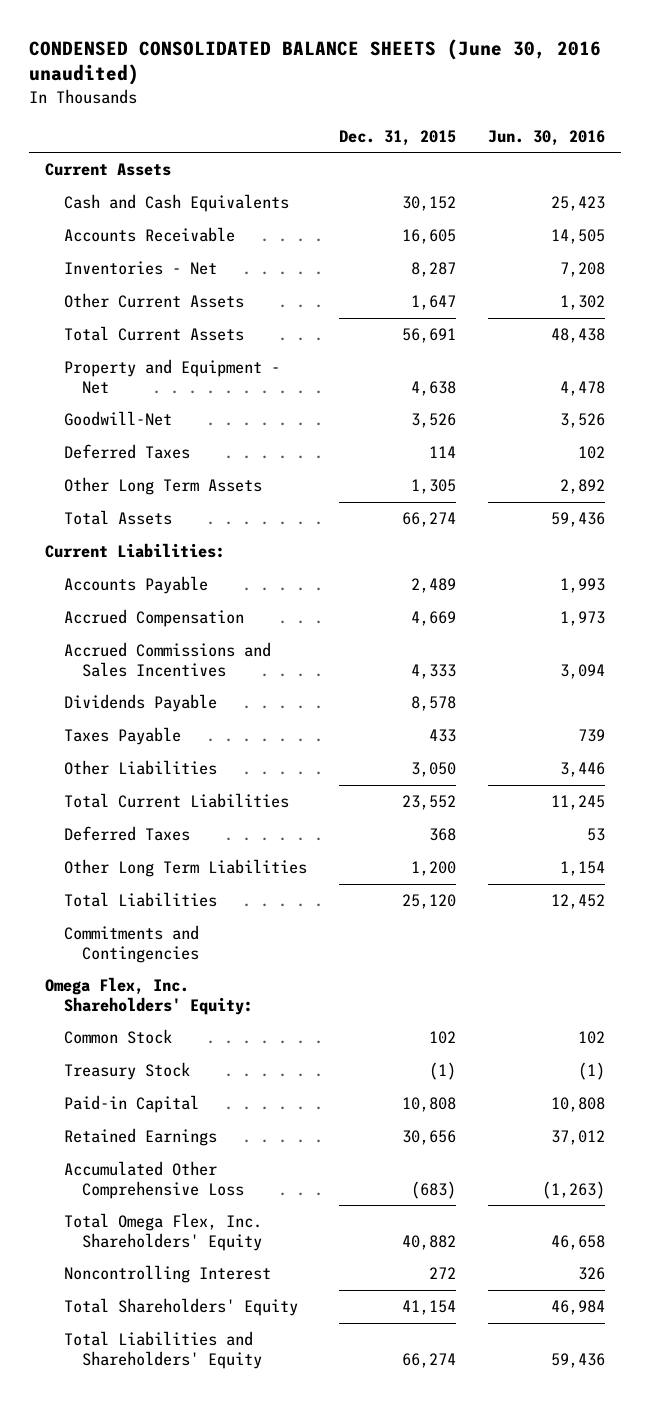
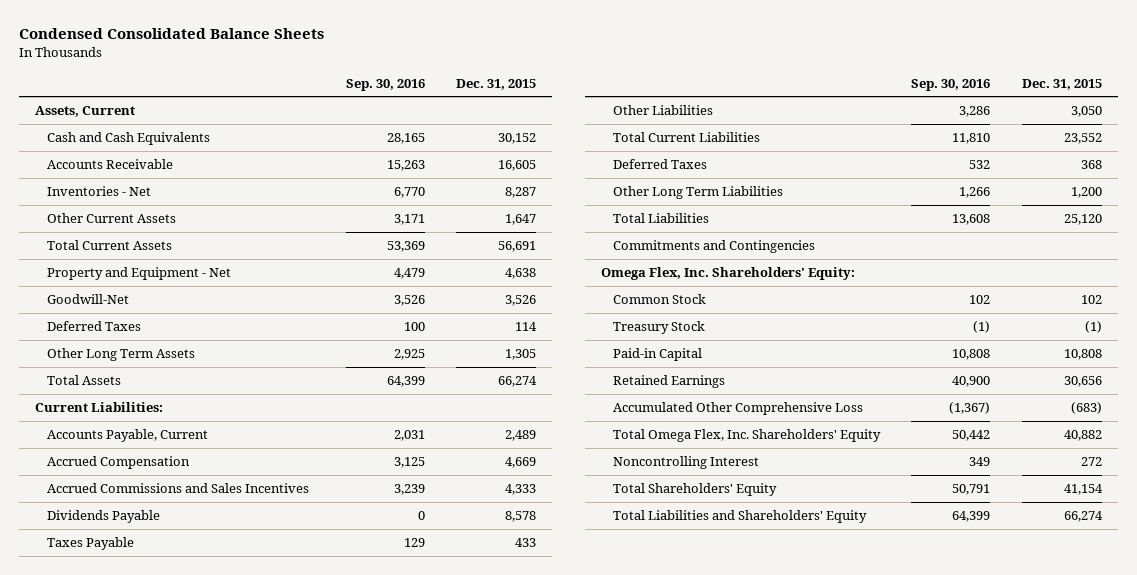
[28,38,601,86] CONDENSED CONSOLIDATED BALANCE SHEETS (June 30, 2016 unaudited) -> [19,28,325,40] Condensed Consolidated Balance Sheets
[487,129,605,146] Jun. 30, 2016 -> none
none -> [345,78,425,91] Sep. 30, 2016
[44,163,171,177] Current Assets -> [34,105,135,117] Assets, Current
[63,576,208,595] Accounts Payable -> [46,428,208,442] Accounts Payable, Current

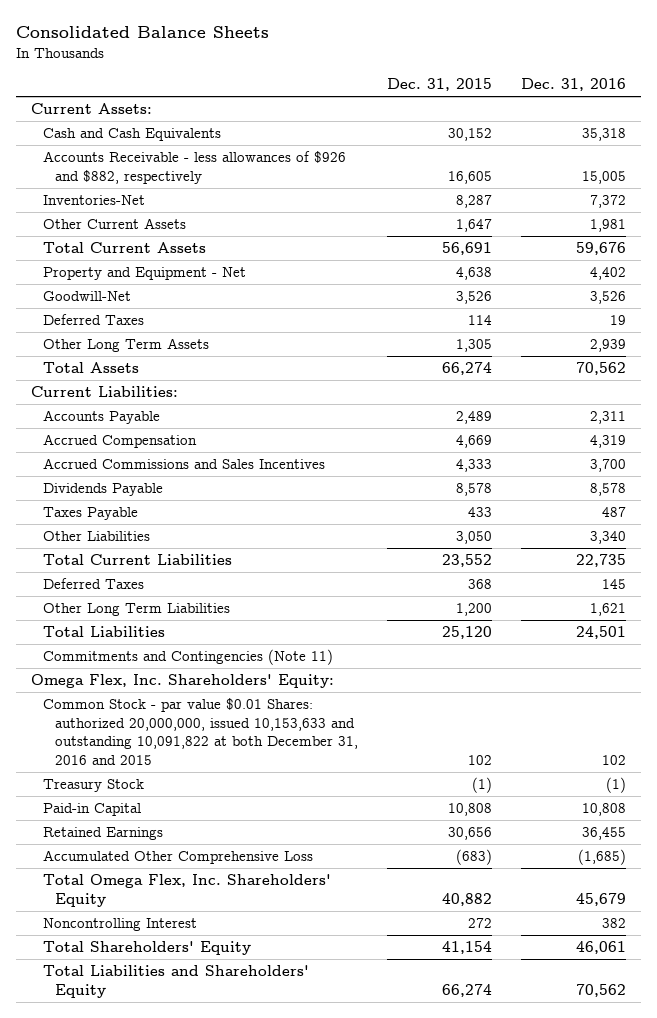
[19,28,325,40] Condensed Consolidated Balance Sheets -> [16,26,270,39] Consolidated Balance Sheets
[345,78,425,91] Sep. 30, 2016 -> none
none -> [521,78,627,92] Dec. 31, 2016
[34,105,135,117] Assets, Current -> [30,102,152,114] Current Assets:
[46,158,173,169] Accounts Receivable -> [42,150,346,184] Accounts Receivable - less allowances of $926 and $882, respectively
[46,185,151,196] Inventories - Net -> [42,194,145,205] Inventories-Net
[46,428,208,442] Accounts Payable, Current -> [42,409,160,424] Accounts Payable
[612,239,815,253] Commitments and Contingencies -> [42,648,333,665] Commitments and Contingencies (Note 11)
[612,293,706,304] Common Stock -> [42,697,359,765] Common Stock - par value $0.01 Shares: authorized 20,000,000, issued 10,153,633 and outstanding 10,091,822 at both December 31, 2016 and 2015

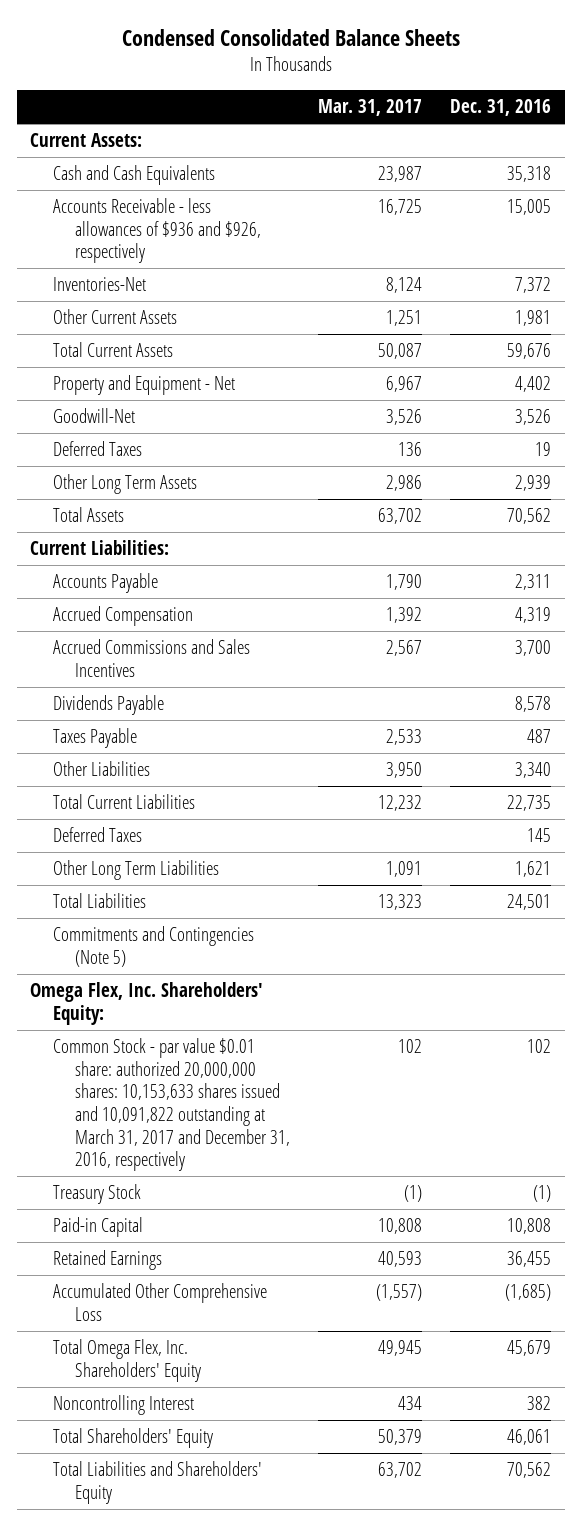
[16,26,270,39] Consolidated Balance Sheets -> [121,28,460,46] Condensed Consolidated Balance Sheets
[387,78,493,92] Dec. 31, 2015 -> none
none -> [318,99,423,117] Mar. 31, 2017
[42,150,346,184] Accounts Receivable - less allowances of $926 and $882, respectively -> [52,198,262,264] Accounts Receivable - less allowances of $936 and $926, respectively
[42,648,333,665] Commitments and Contingencies (Note 11) -> [52,926,254,967] Commitments and Contingencies (Note 5)
[42,697,359,765] Common Stock - par value $0.01 Shares: authorized 20,000,000, issued 10,153,633 and outstanding 10,091,822 at both December 31, 2016 and 2015 -> [52,1038,291,1172] Common Stock - par value $0.01 share: authorized 20,000,000 shares: 10,153,633 shares issued and 10,091,822 outstanding at March 31, 2017 and December 31, 2016, respectively

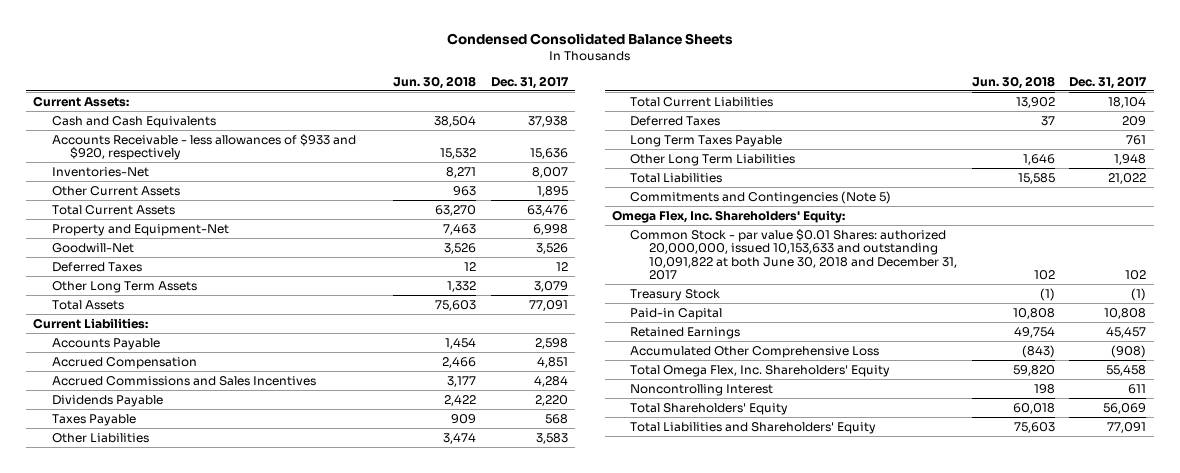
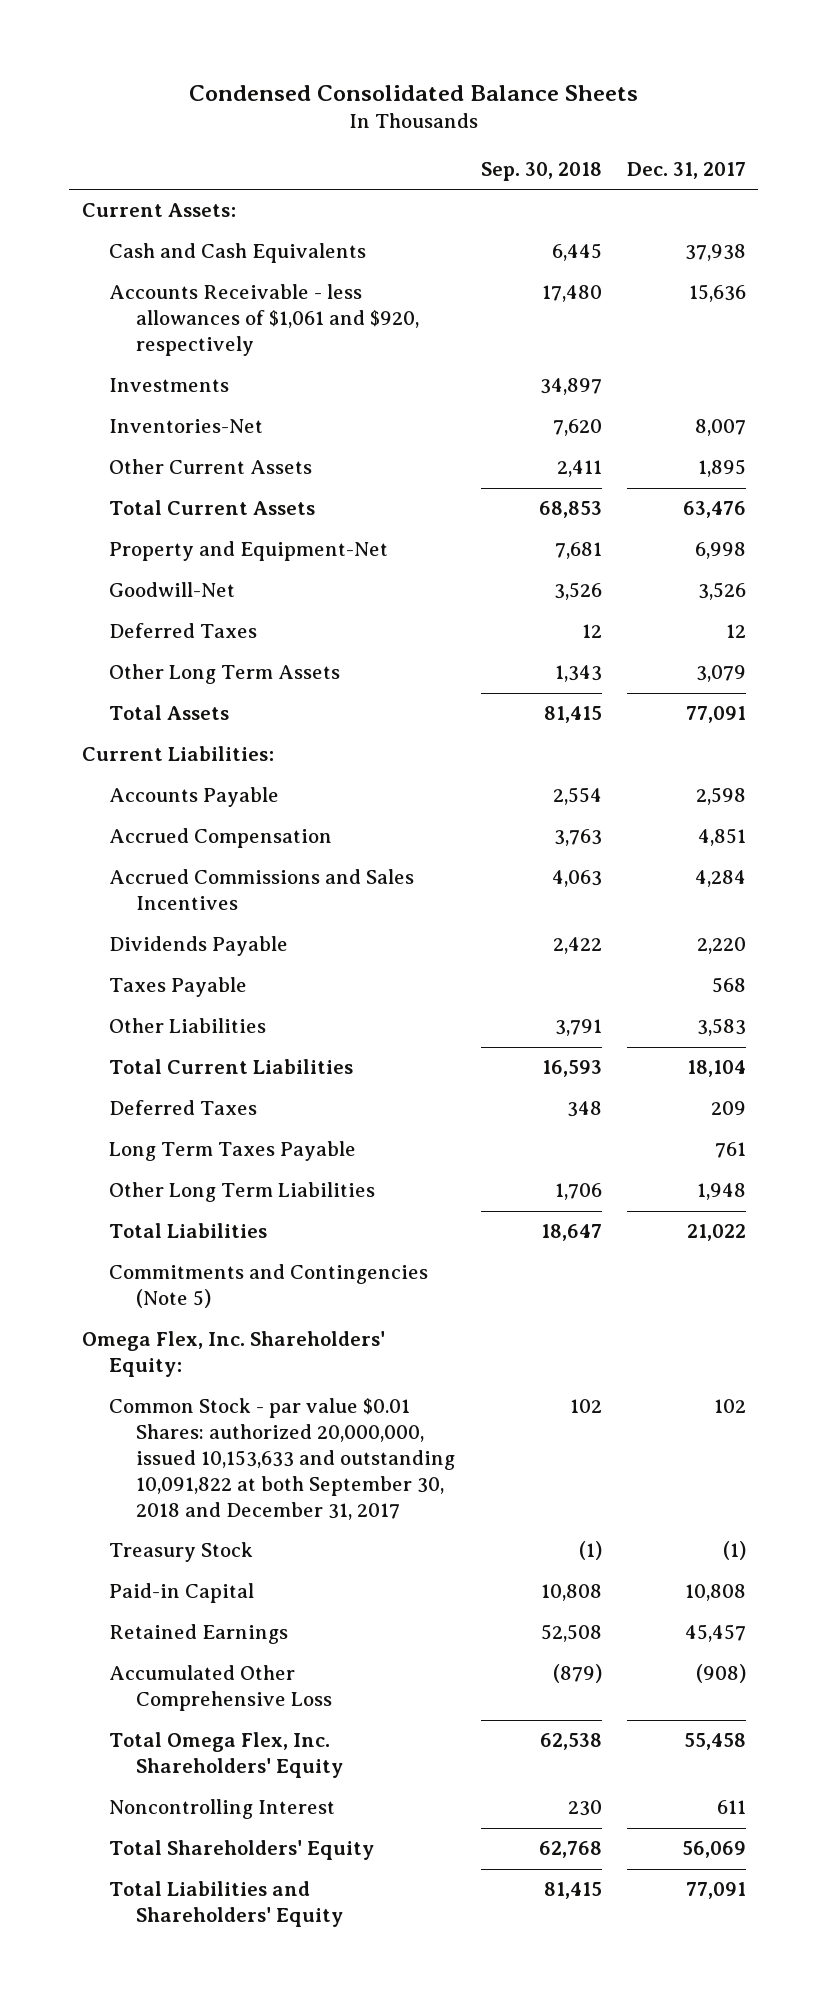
[393,75,477,89] Jun. 30, 2018 -> none
none -> [480,161,602,181] Sep. 30, 2018
[51,133,356,161] Accounts Receivable - less allowances of $933 and $920, respectively -> [108,284,420,357] Accounts Receivable - less allowances of $1,061 and $920, respectively
none -> [108,378,229,393] Investments
[630,228,957,281] Common Stock - par value $0.01 Shares: authorized 20,000,000, issued 10,153,633 and outstanding 10,091,822 at both June 30, 2018 and December 31, 2017 -> [108,1398,456,1521] Common Stock - par value $0.01 Shares: authorized 20,000,000, issued 10,153,633 and outstanding 10,091,822 at both September 30, 2018 and December 31, 2017

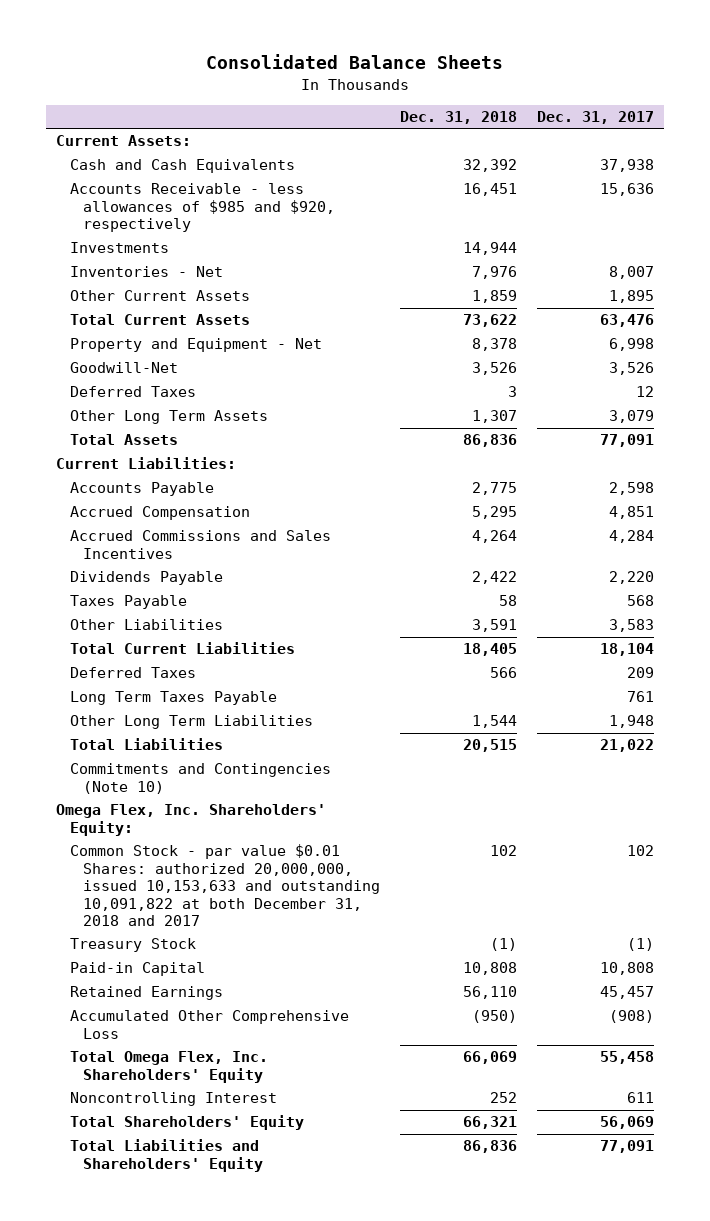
[188,84,638,101] Condensed Consolidated Balance Sheets -> [206,54,504,70] Consolidated Balance Sheets
[480,161,602,181] Sep. 30, 2018 -> none
none -> [400,111,518,125] Dec. 31, 2018
[108,284,420,357] Accounts Receivable - less allowances of $1,061 and $920, respectively -> [69,183,336,233] Accounts Receivable - less allowances of $985 and $920, respectively
[108,419,263,434] Inventories-Net -> [69,266,223,278] Inventories - Net
[108,541,388,562] Property and Equipment-Net -> [69,338,322,353] Property and Equipment - Net
[108,1264,428,1309] Commitments and Contingencies (Note 5) -> [69,763,331,794] Commitments and Contingencies (Note 10)
[108,1398,456,1521] Common Stock - par value $0.01 Shares: authorized 20,000,000, issued 10,153,633 and outstanding 10,091,822 at both September 30, 2018 and December 31, 2017 -> [69,844,381,927] Common Stock - par value $0.01 Shares: authorized 20,000,000, issued 10,153,633 and outstanding 10,091,822 at both December 31, 2018 and 2017

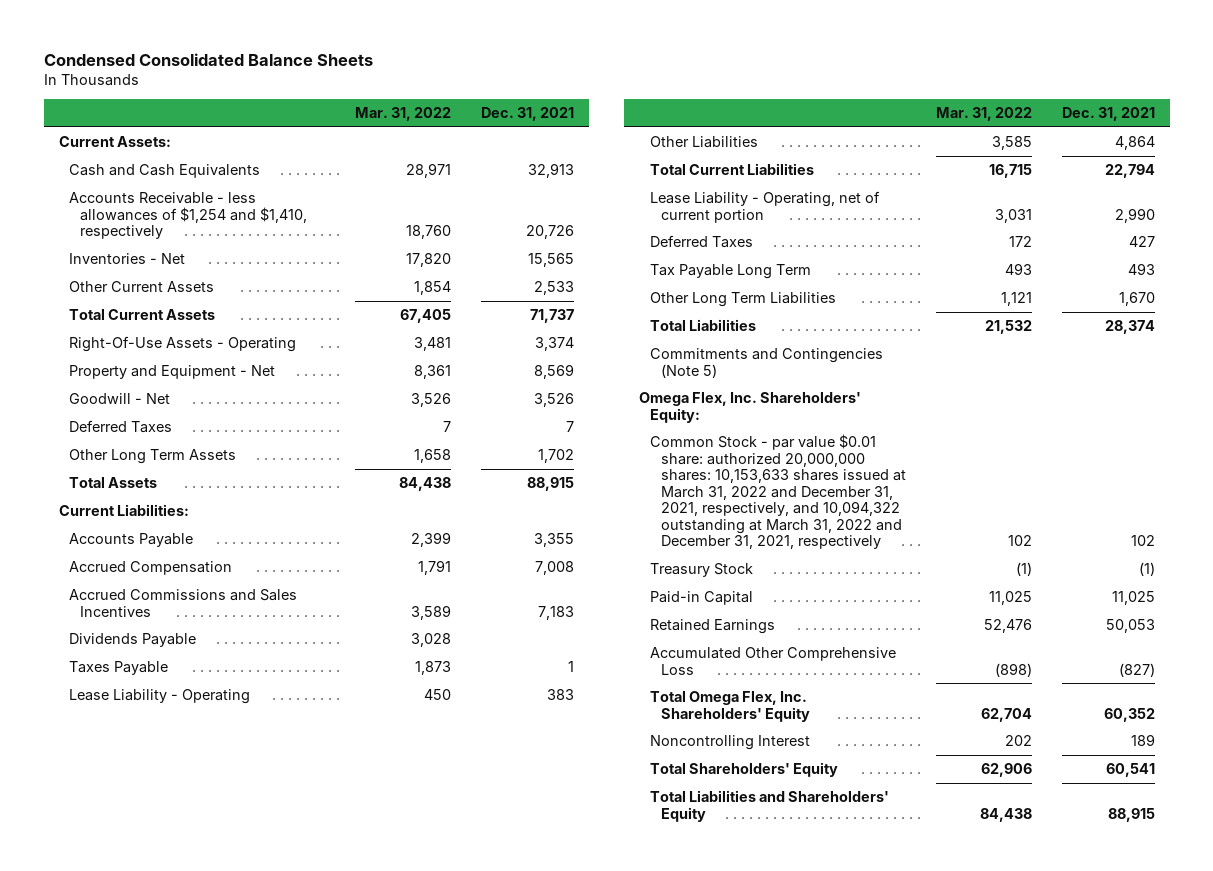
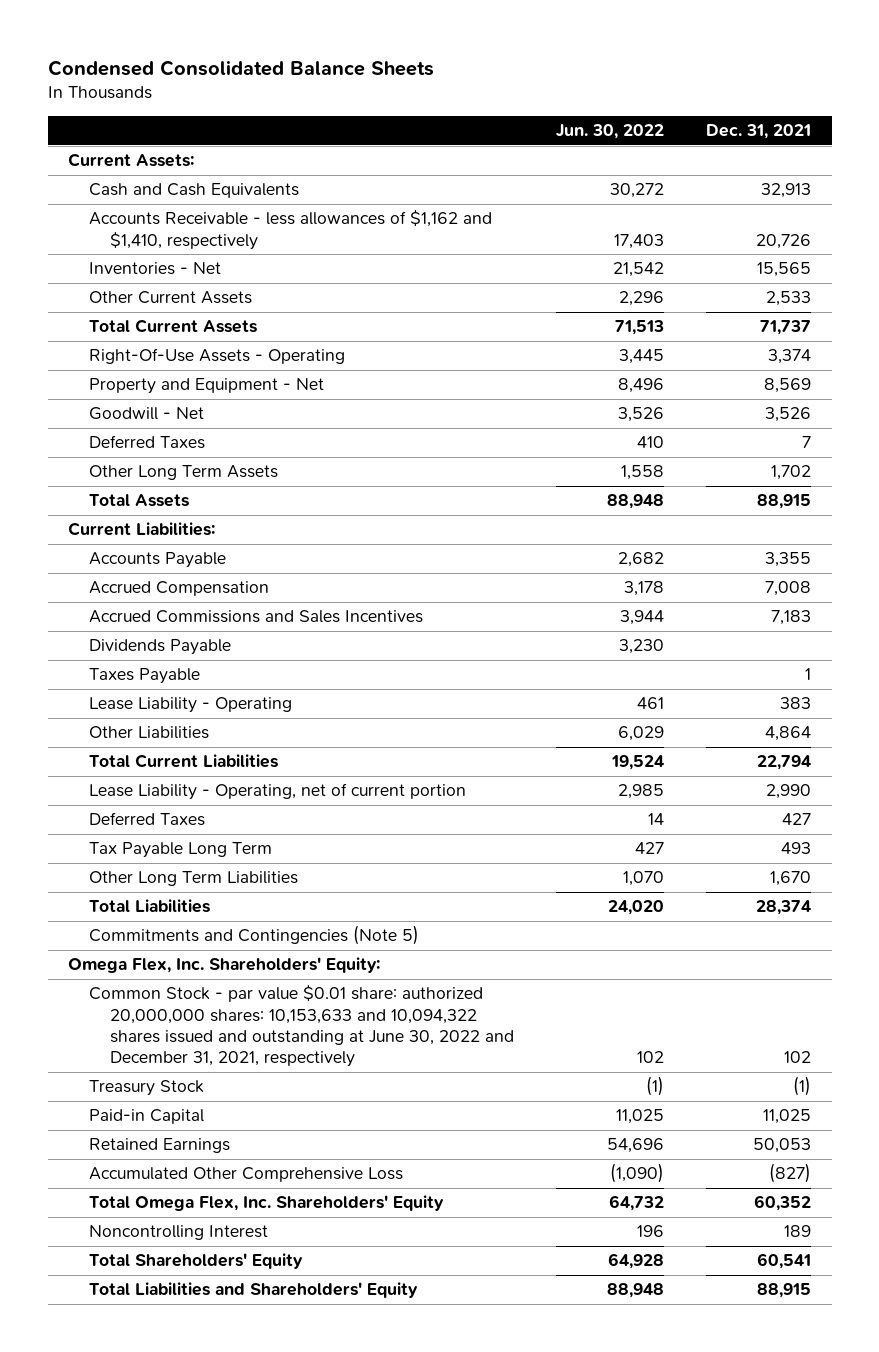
[354,107,451,122] Mar. 31, 2022 -> none
none -> [555,124,664,140] Jun. 30, 2022
[69,192,307,240] Accounts Receivable - less allowances of $1,254 and $1,410, respectively -> [89,210,493,250] Accounts Receivable - less allowances of $1,162 and $1,410, respectively
[650,434,906,550] Common Stock - par value $0.01 share: authorized 20,000,000 shares: 10,153,633 shares issued at March 31, 2022 and December 31, 2021, respectively, and 10,094,322 outstanding at March 31, 2022 and December 31, 2021, respectively -> [89,985,514,1068] Common Stock - par value $0.01 share: authorized 20,000,000 shares: 10,153,633 and 10,094,322 shares issued and outstanding at June 30, 2022 and December 31, 2021, respectively

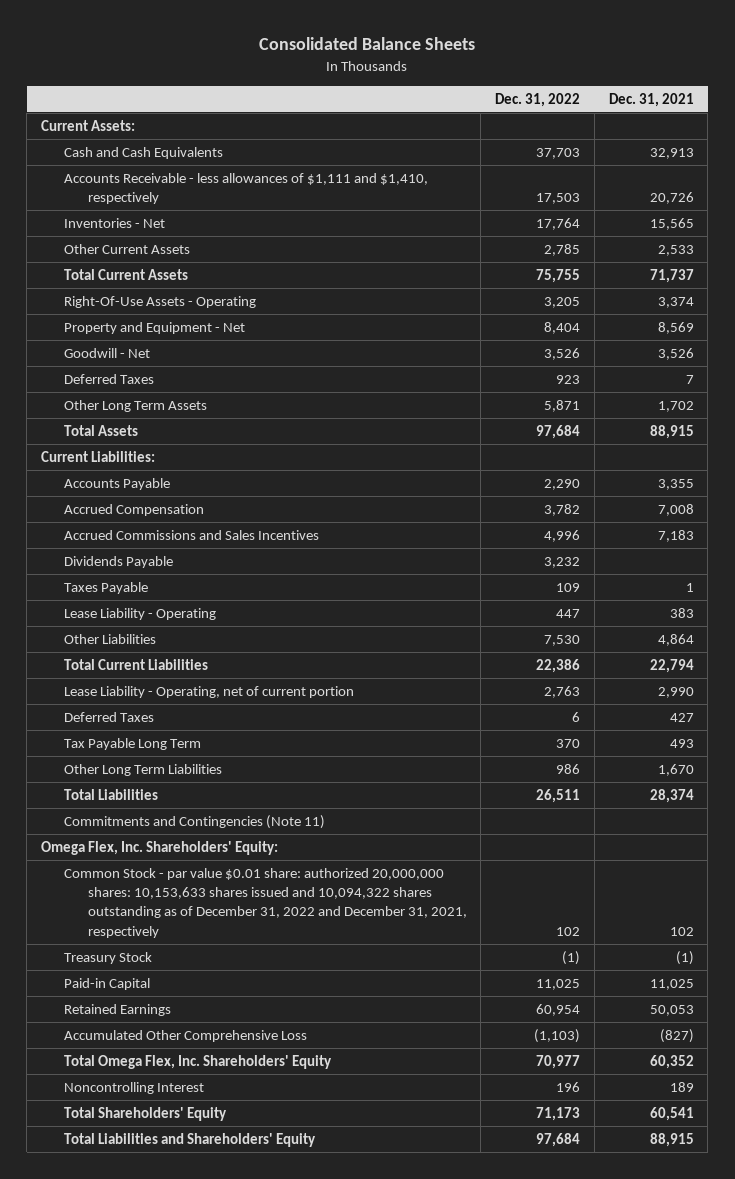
[47,59,434,76] Condensed Consolidated Balance Sheets -> [259,37,476,51] Consolidated Balance Sheets
[555,124,664,140] Jun. 30, 2022 -> none
none -> [495,92,581,107] Dec. 31, 2022
[89,210,493,250] Accounts Receivable - less allowances of $1,162 and $1,410, respectively -> [64,172,429,205] Accounts Receivable - less allowances of $1,111 and $1,410, respectively
[89,925,420,946] Commitments and Contingencies (Note 5) -> [64,814,326,829] Commitments and Contingencies (Note 11)
[89,985,514,1068] Common Stock - par value $0.01 share: authorized 20,000,000 shares: 10,153,633 and 10,094,322 shares issued and outstanding at June 30, 2022 and December 31, 2021, respectively -> [64,867,467,938] Common Stock - par value $0.01 share: authorized 20,000,000 shares: 10,153,633 shares issued and 10,094,322 shares outstanding as of December 31, 2022 and December 31, 2021, respectively

